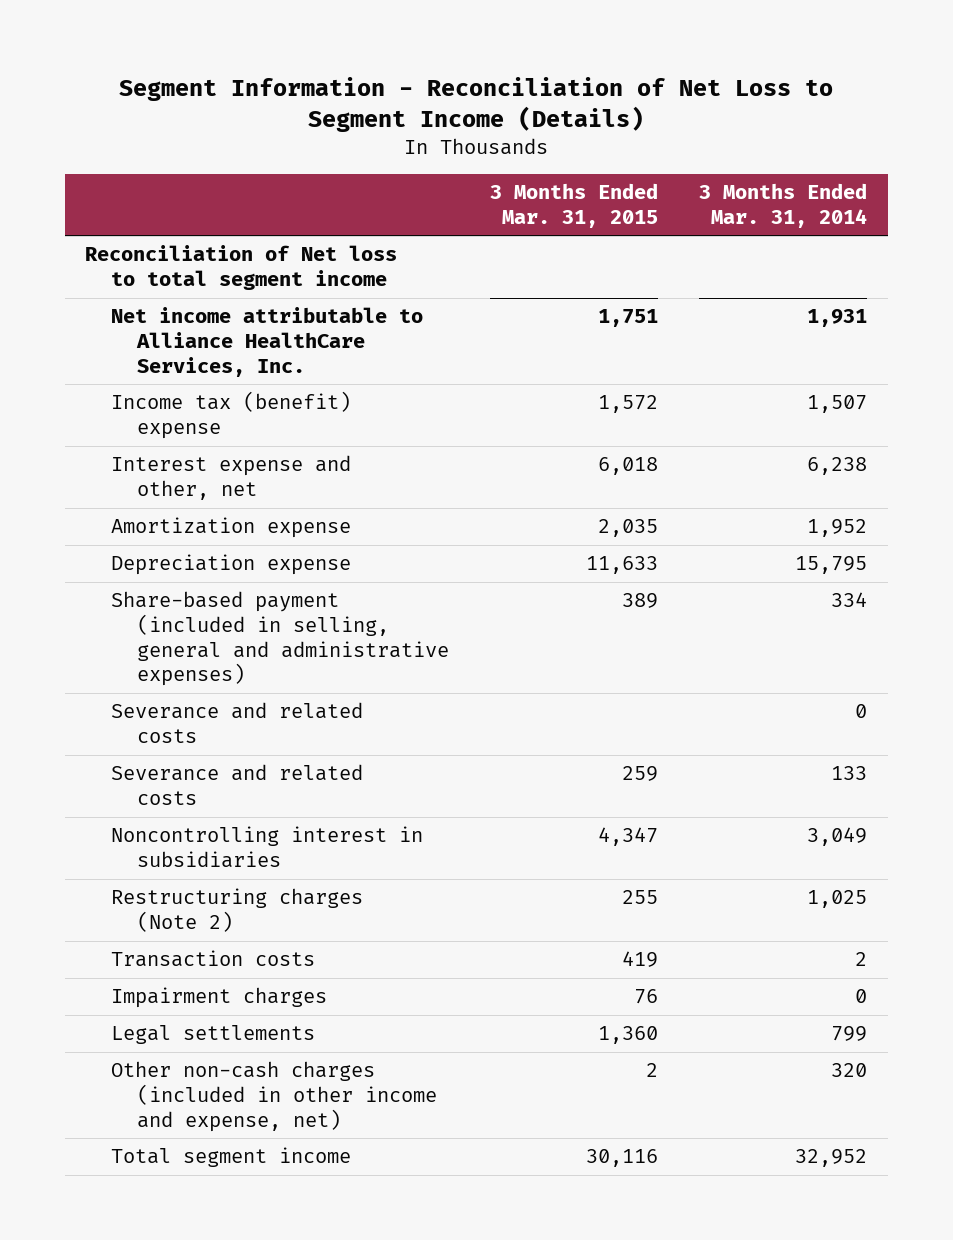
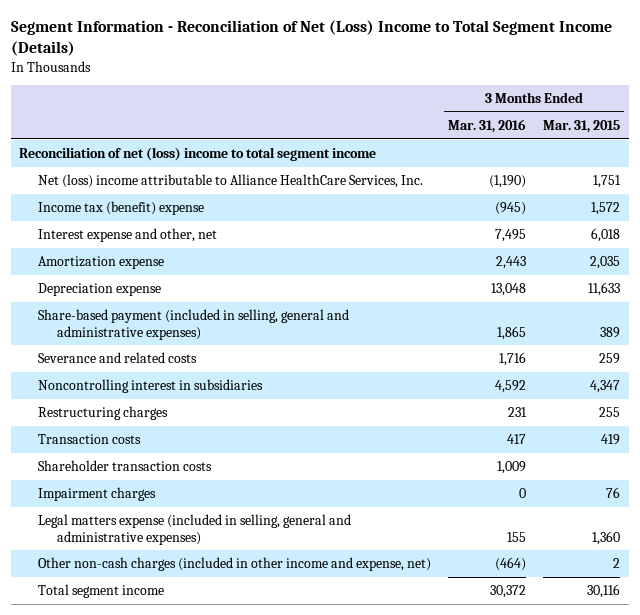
[119,76,834,132] Segment Information - Reconciliation of Net Loss to Segment Income (Details) -> [10,20,612,57] Segment Information - Reconciliation of Net (Loss) Income to Total Segment Income (Details)
[699,183,868,228] 3 Months Ended Mar. 31, 2014 -> none
none -> [448,118,527,133] Mar. 31, 2016
[85,245,398,291] Reconciliation of Net loss to total segment income -> [19,146,377,161] Reconciliation of net (loss) income to total segment income
[111,307,424,377] Net income attributable to Alliance HealthCare Services, Inc. -> [38,173,424,188] Net (loss) income attributable to Alliance HealthCare Services, Inc.
[111,702,364,744] Severance and related costs -> none
[111,888,364,933] Restructuring charges (Note 2) -> [38,405,169,420] Restructuring charges
none -> [38,459,213,471] Shareholder transaction costs
[111,1025,316,1045] Legal settlements -> [38,513,352,545] Legal matters expense (included in selling, general and administrative expenses)

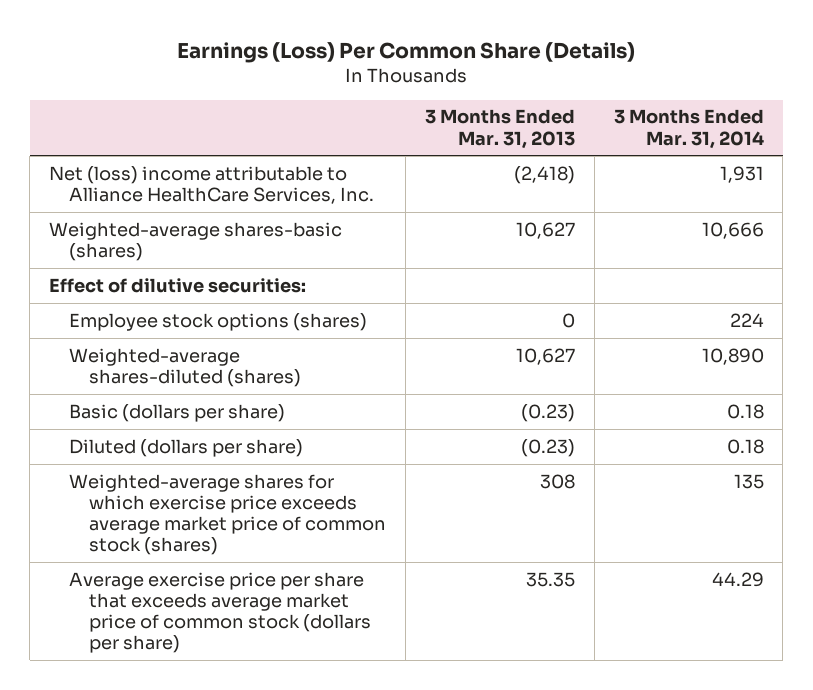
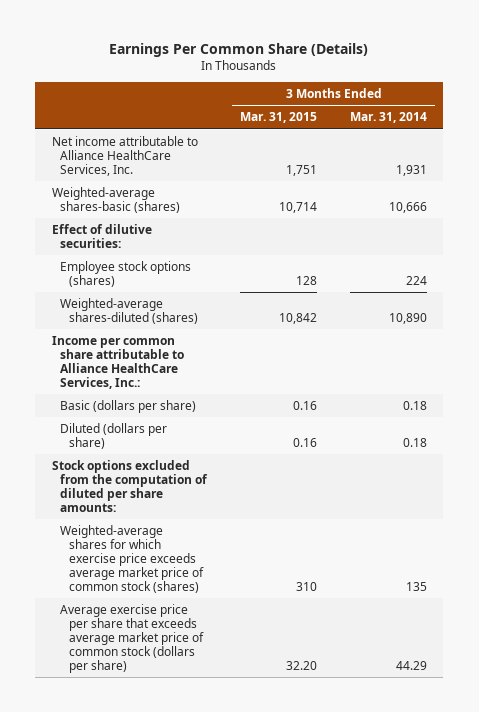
[177,41,636,63] Earnings (Loss) Per Common Share (Details) -> [109,42,369,57] Earnings Per Common Share (Details)
[424,109,575,149] 3 Months Ended Mar. 31, 2013 -> none
none -> [240,112,318,124] Mar. 31, 2015
[49,165,375,204] Net (loss) income attributable to Alliance HealthCare Services, Inc. -> [51,136,198,177] Net income attributable to Alliance HealthCare Services, Inc.
none -> [51,336,185,390] Income per common share attributable to Alliance HealthCare Services, Inc.:
none -> [51,460,209,513] Stock options excluded from the computation of diluted per share amounts:

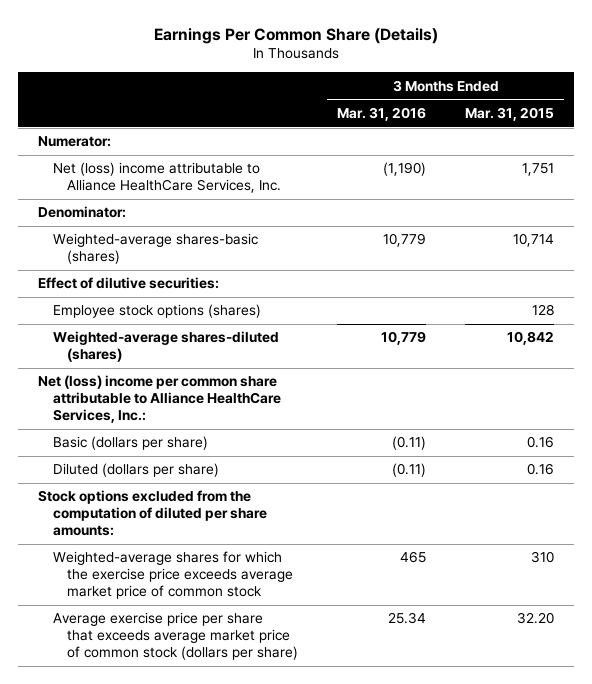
[350,112,428,124] Mar. 31, 2014 -> none
none -> [337,106,427,121] Mar. 31, 2016
none -> [37,136,111,148] Numerator:
[51,136,198,177] Net income attributable to Alliance HealthCare Services, Inc. -> [52,162,282,194] Net (loss) income attributable to Alliance HealthCare Services, Inc.
none -> [37,206,126,219] Denominator:
[51,336,185,390] Income per common share attributable to Alliance HealthCare Services, Inc.: -> [37,375,281,424] Net (loss) income per common share attributable to Alliance HealthCare Services, Inc.:
[60,525,204,594] Weighted-average shares for which exercise price exceeds average market price of common stock (shares) -> [52,551,294,600] Weighted-average shares for which the exercise price exceeds average market price of common stock

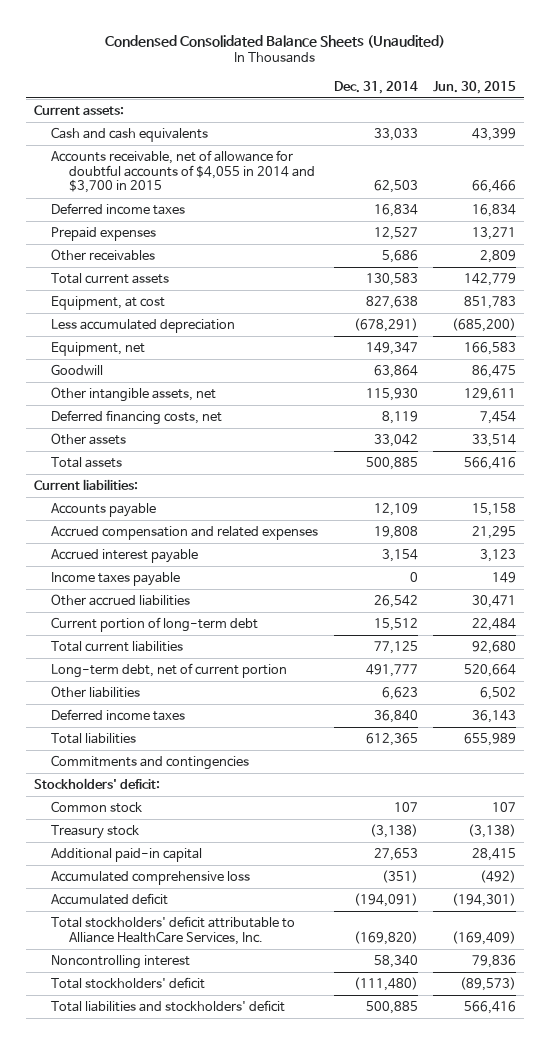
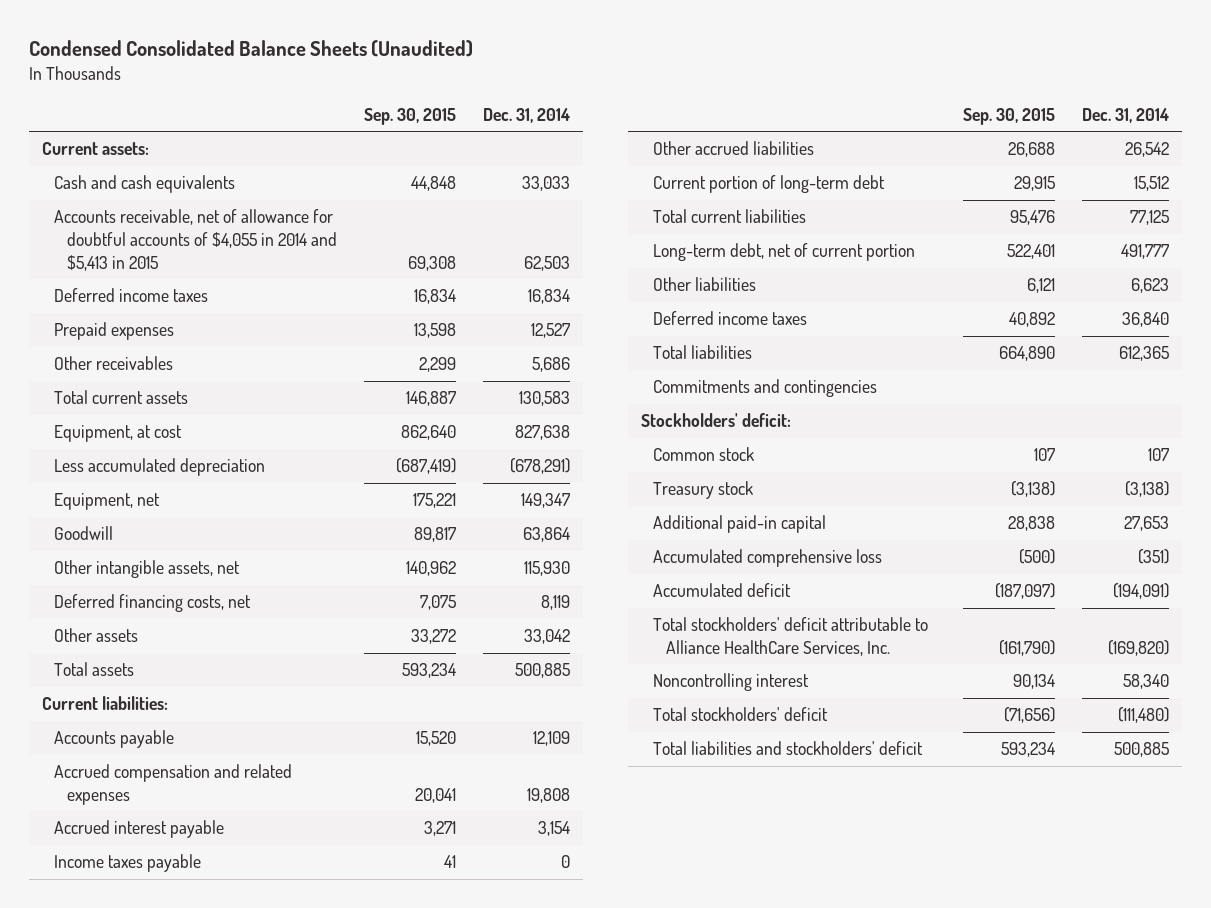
[433,80,517,94] Jun. 30, 2015 -> none
none -> [363,107,456,125] Sep. 30, 2015
[51,150,315,194] Accounts receivable, net of allowance for doubtful accounts of $4,055 in 2014 and $3,700 in 2015 -> [54,209,337,271] Accounts receivable, net of allowance for doubtful accounts of $4,055 in 2014 and $5,413 in 2015

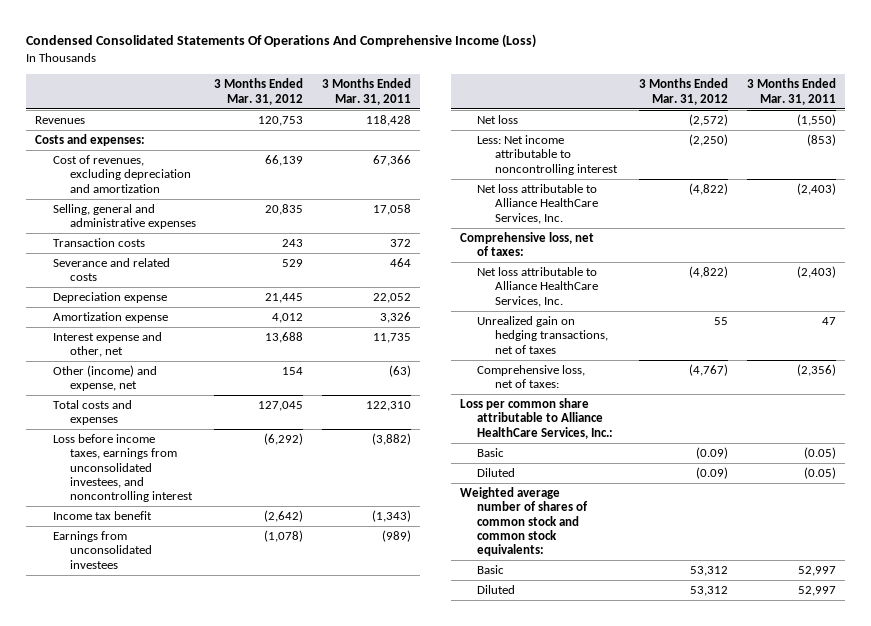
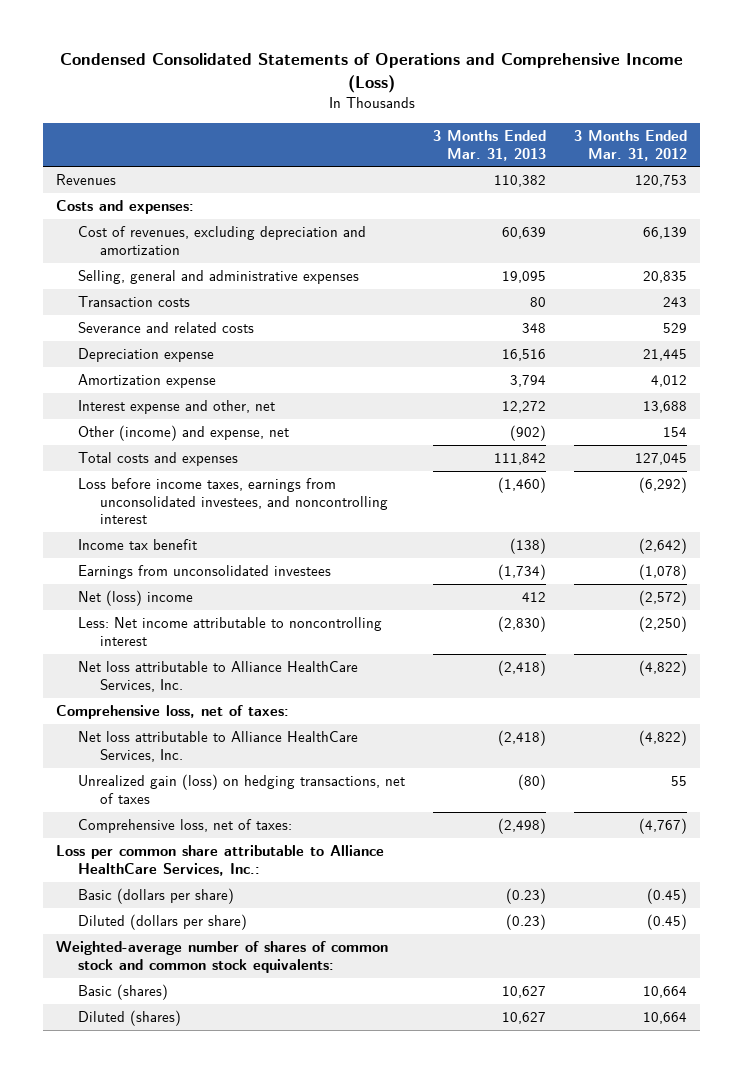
[26,34,537,49] Condensed Consolidated Statements Of Operations And Comprehensive Income (Loss) -> [59,53,683,94] Condensed Consolidated Statements of Operations and Comprehensive Income (Loss)
[321,78,411,105] 3 Months Ended Mar. 31, 2011 -> none
none -> [432,129,546,161] 3 Months Ended Mar. 31, 2013
[477,115,519,125] Net loss -> [78,590,194,607] Net (loss) income
[477,316,608,354] Unrealized gain on hedging transactions, net of taxes -> [78,774,406,804] Unrealized gain (loss) on hedging transactions, net of taxes
[477,448,505,458] Basic -> [78,888,235,905] Basic (dollars per share)
[696,447,729,460] (0.09) -> [646,888,687,905] (0.45)
[477,468,516,478] Diluted -> [78,914,248,931] Diluted (dollars per share)
[696,467,729,480] (0.09) -> [646,914,687,931] (0.45)
[460,487,589,557] Weighted average number of shares of common stock and common stock equivalents: -> [56,941,389,973] Weighted-average number of shares of common stock and common stock equivalents:
[477,565,505,575] Basic -> [78,984,169,1001] Basic (shares)
[690,566,729,577] 53,312 -> [642,986,687,999] 10,664
[477,585,516,595] Diluted -> [78,1010,182,1027] Diluted (shares)
[690,586,729,597] 53,312 -> [642,1012,687,1025] 10,664

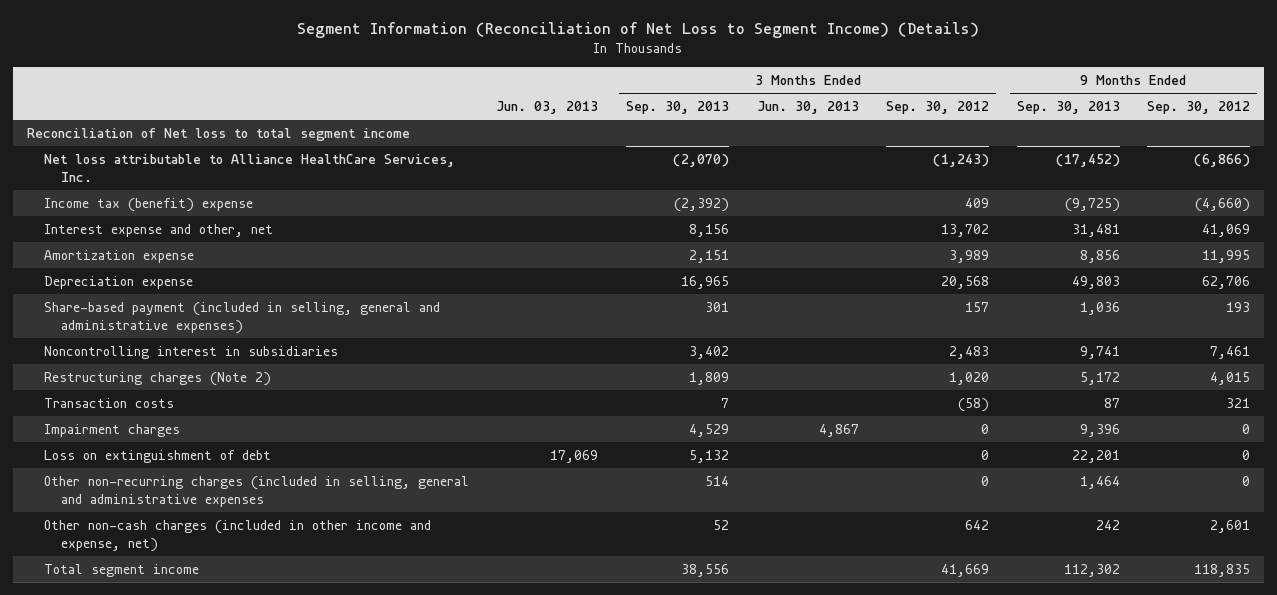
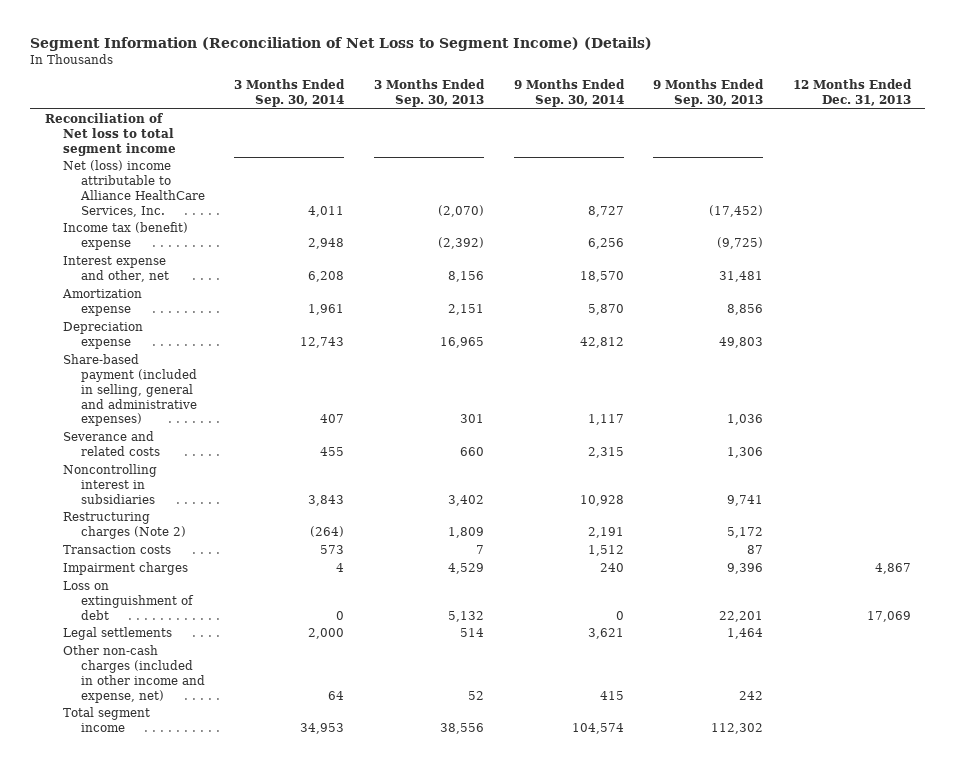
[496,101,599,115] Jun. 03, 2013 -> none
[756,101,859,115] Jun. 30, 2013 -> none
[886,101,990,115] Sep. 30, 2012 -> none
[1147,101,1251,115] Sep. 30, 2012 -> none
none -> [234,79,346,108] 3 Months Ended Sep. 30, 2014
none -> [513,79,625,108] 9 Months Ended Sep. 30, 2014
none -> [792,79,912,107] 12 Months Ended Dec. 31, 2013
[43,153,455,182] Net loss attributable to Alliance HealthCare Services, Inc. -> [62,160,205,217] Net (loss) income attributable to Alliance HealthCare Services, Inc.
none -> [62,431,160,456] Severance and related costs
[43,475,469,507] Other non-recurring charges (included in selling, general and administrative expenses -> [62,627,172,641] Legal settlements

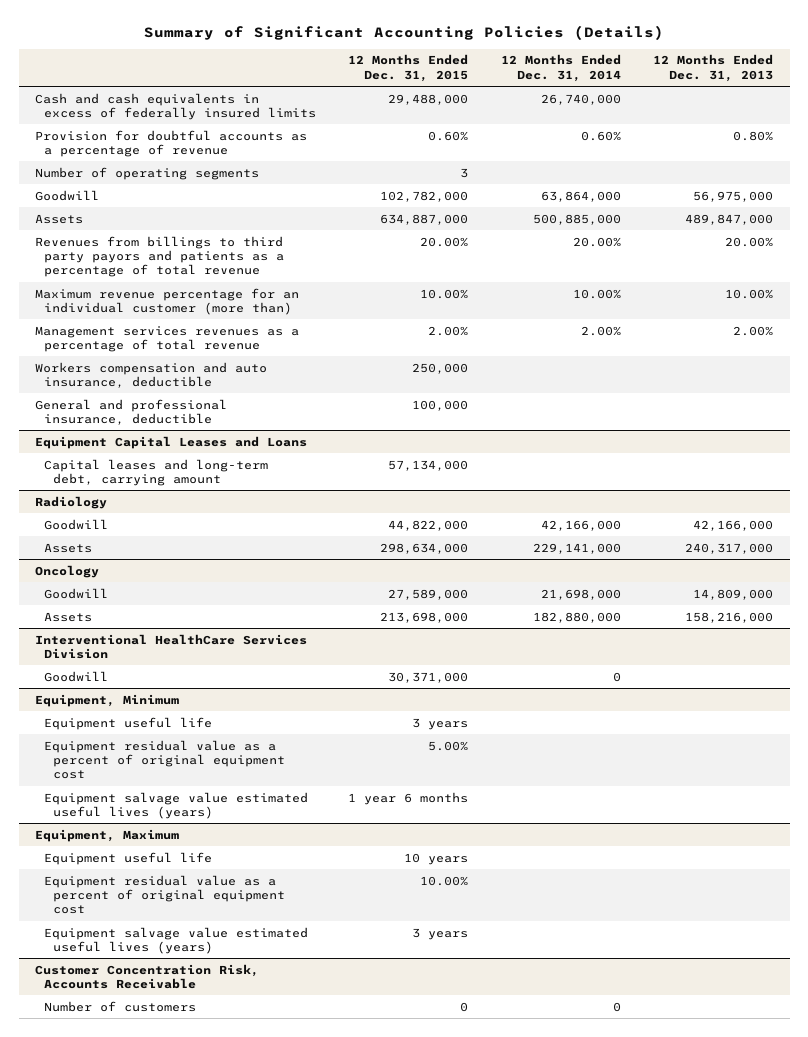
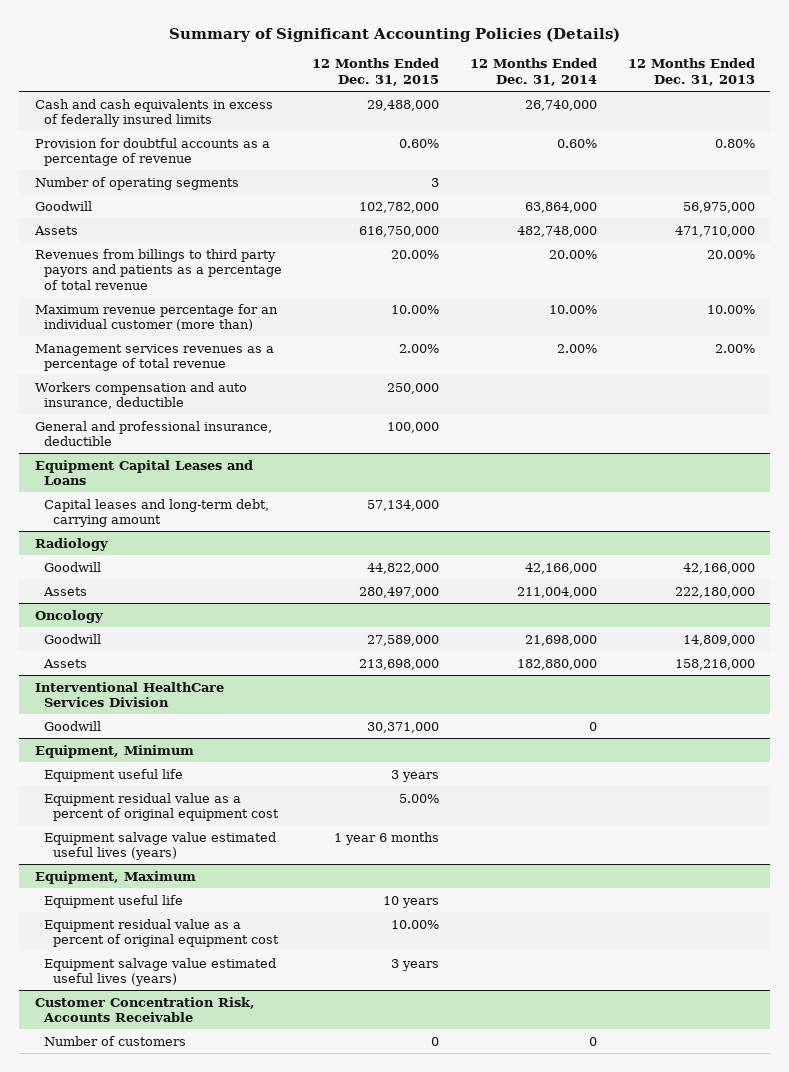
[380,213,469,225] 634,887,000 -> [359,225,440,237] 616,750,000
[532,213,621,225] 500,885,000 -> [516,225,597,237] 482,748,000
[685,213,774,225] 489,847,000 -> [674,225,755,237] 471,710,000
[380,542,469,554] 298,634,000 -> [359,586,440,598] 280,497,000
[532,542,621,554] 229,141,000 -> [516,586,597,598] 211,004,000
[685,542,774,554] 240,317,000 -> [674,586,755,598] 222,180,000

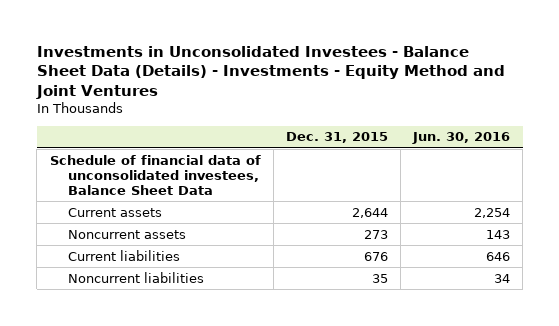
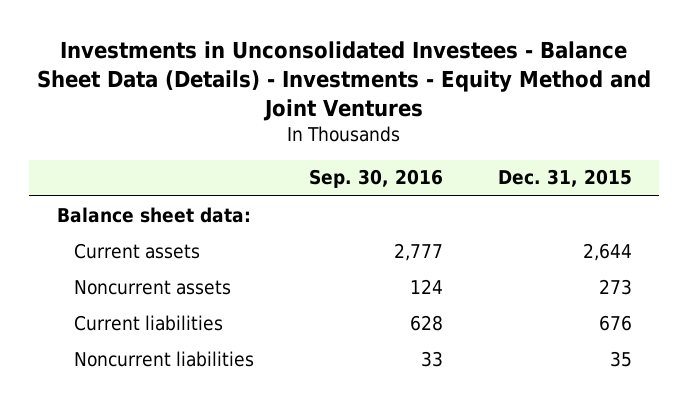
[411,132,510,145] Jun. 30, 2016 -> none
none -> [308,169,443,189] Sep. 30, 2016
[49,154,261,195] Schedule of financial data of unconsolidated investees, Balance Sheet Data -> [56,206,251,223] Balance sheet data:

